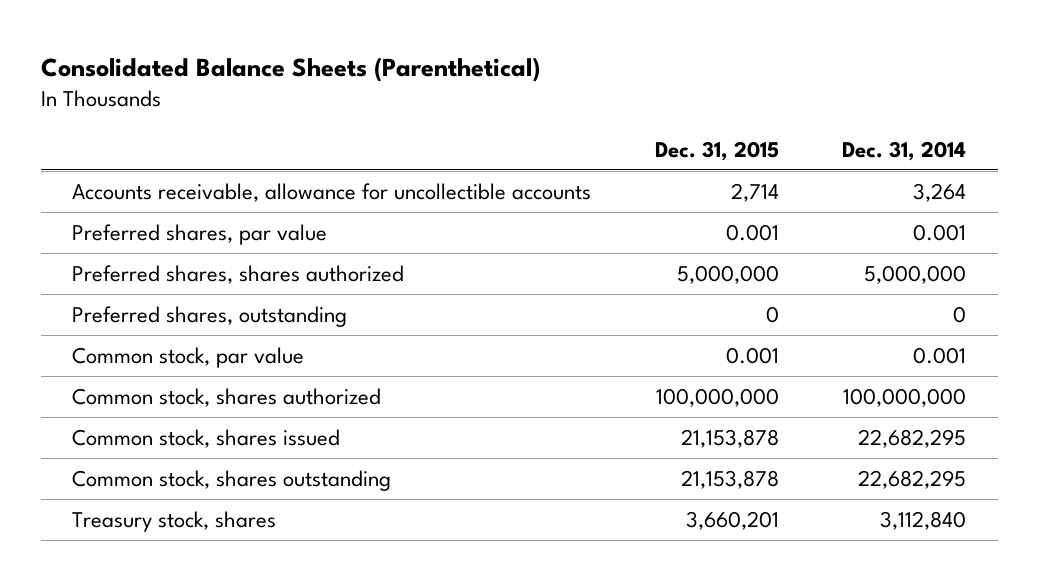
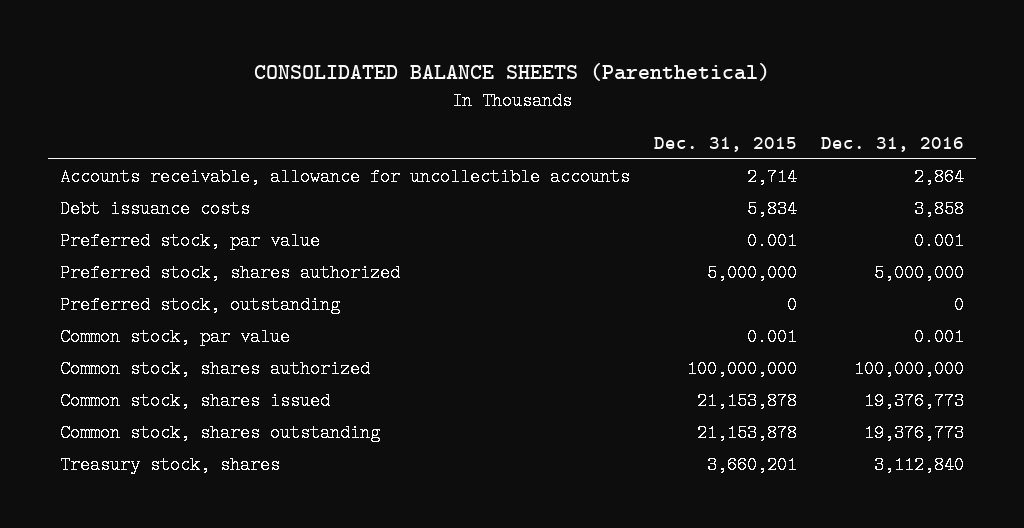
[40,56,540,82] Consolidated Balance Sheets (Parenthetical) -> [254,63,771,82] CONSOLIDATED BALANCE SHEETS (Parenthetical)
[841,141,966,162] Dec. 31, 2014 -> none
none -> [821,136,965,152] Dec. 31, 2016
none -> [59,200,250,219] Debt issuance costs
[72,223,328,245] Preferred shares, par value -> [59,232,320,251] Preferred stock, par value
[72,264,405,284] Preferred shares, shares authorized -> [59,264,400,283] Preferred stock, shares authorized
[72,305,348,327] Preferred shares, outstanding -> [59,296,340,315] Preferred stock, outstanding

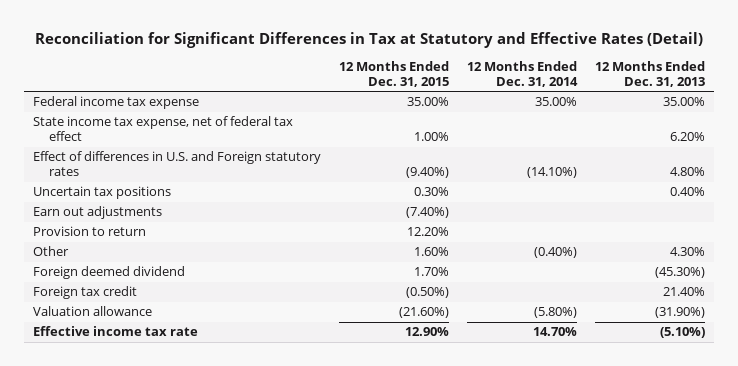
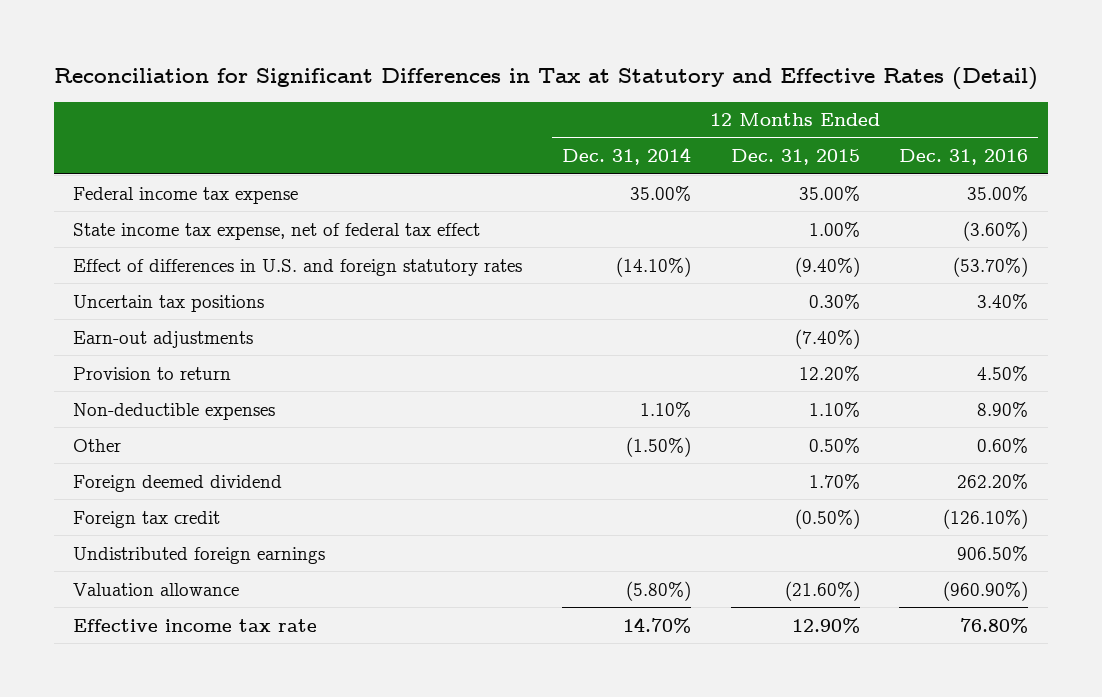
[595,61,706,88] 12 Months Ended Dec. 31, 2013 -> none
none -> [899,149,1029,166] Dec. 31, 2016
[32,151,321,177] Effect of differences in U.S. and Foreign statutory rates -> [73,258,523,276] Effect of differences in U.S. and foreign statutory rates
[32,206,162,220] Earn out adjustments -> [73,330,254,348] Earn-out adjustments
none -> [73,402,276,420] Non-deductible expenses
[413,247,449,257] 1.60% -> [808,437,860,453] 0.50%
[533,247,577,259] (0.40%) -> [626,436,692,457] (1.50%)
none -> [73,546,326,564] Undistributed foreign earnings

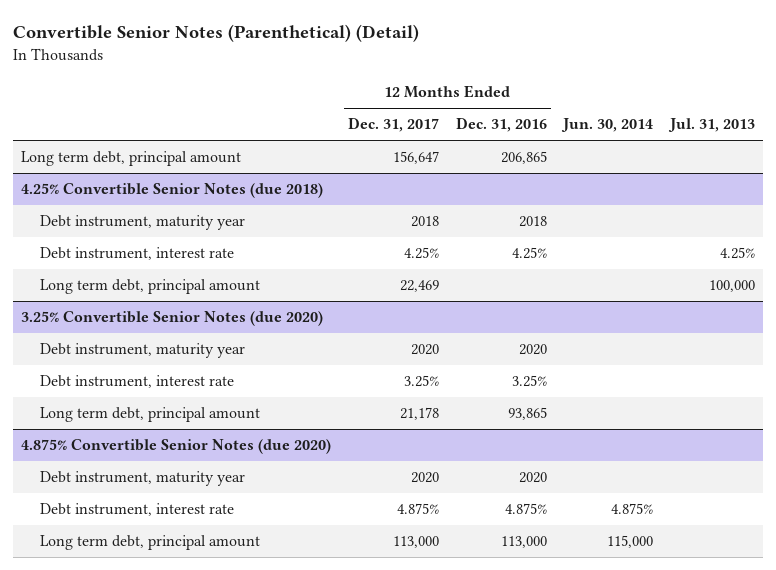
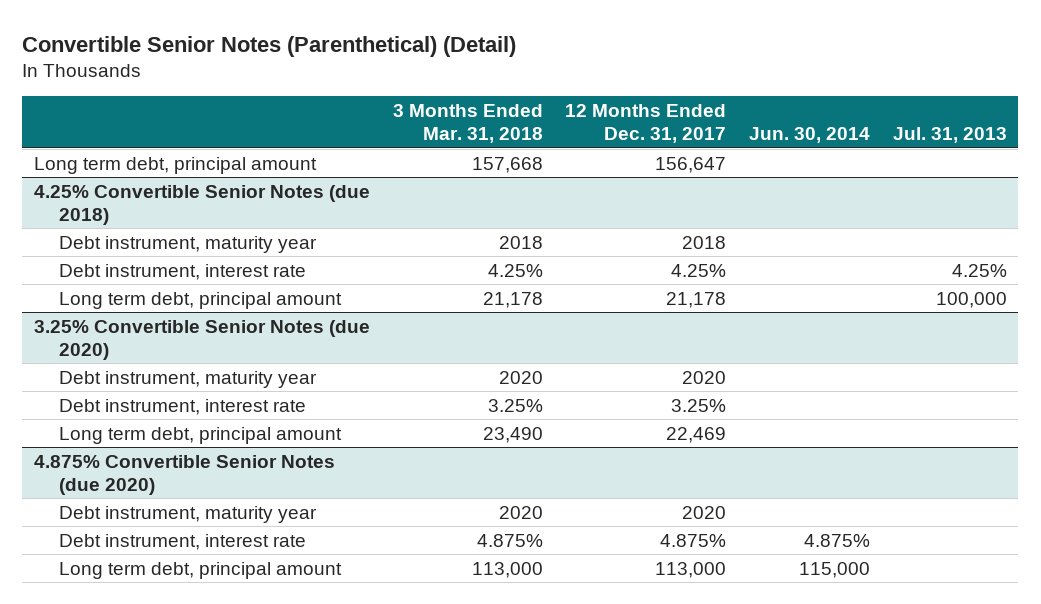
[455,117,547,133] Dec. 31, 2016 -> none
none -> [392,103,543,143] 3 Months Ended Mar. 31, 2018
[400,280,440,293] 22,469 -> [666,291,727,308] 21,178
[400,407,440,421] 21,178 -> [666,426,727,443] 22,469

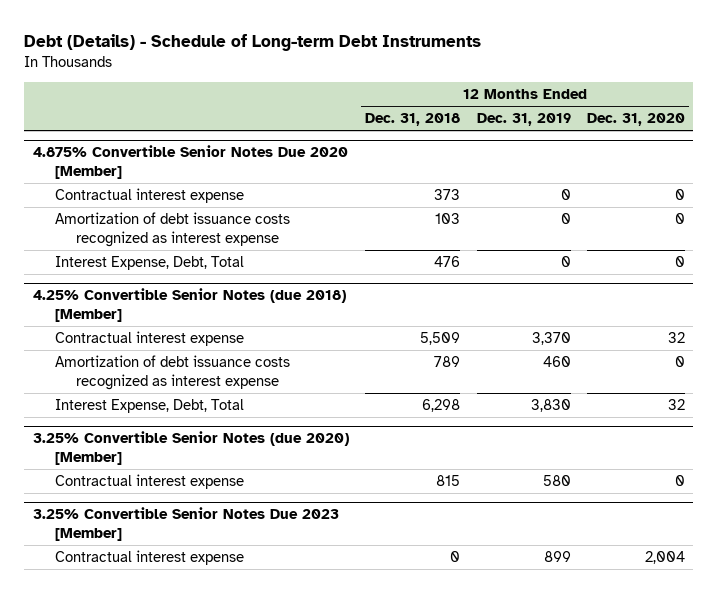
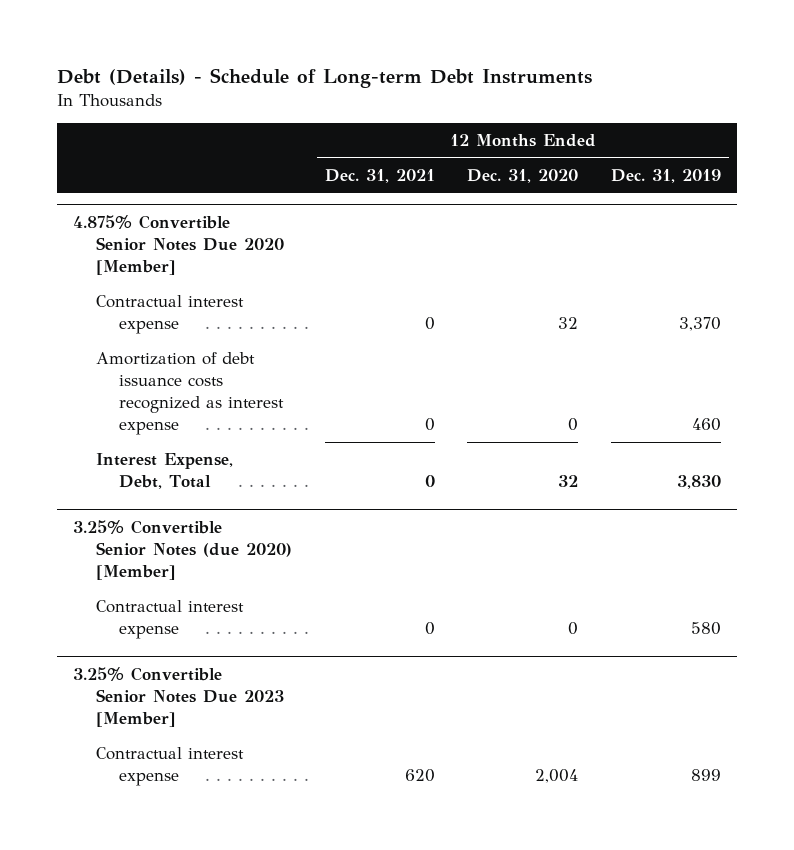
[365,113,461,127] Dec. 31, 2018 -> none
none -> [324,169,435,184] Dec. 31, 2021
[54,188,244,204] Contractual interest expense -> none
[54,212,290,247] Amortization of debt issuance costs recognized as interest expense -> none
[54,256,244,271] Interest Expense, Debt, Total -> none
[32,288,346,322] 4.25% Convertible Senior Notes (due 2018) [Member] -> none

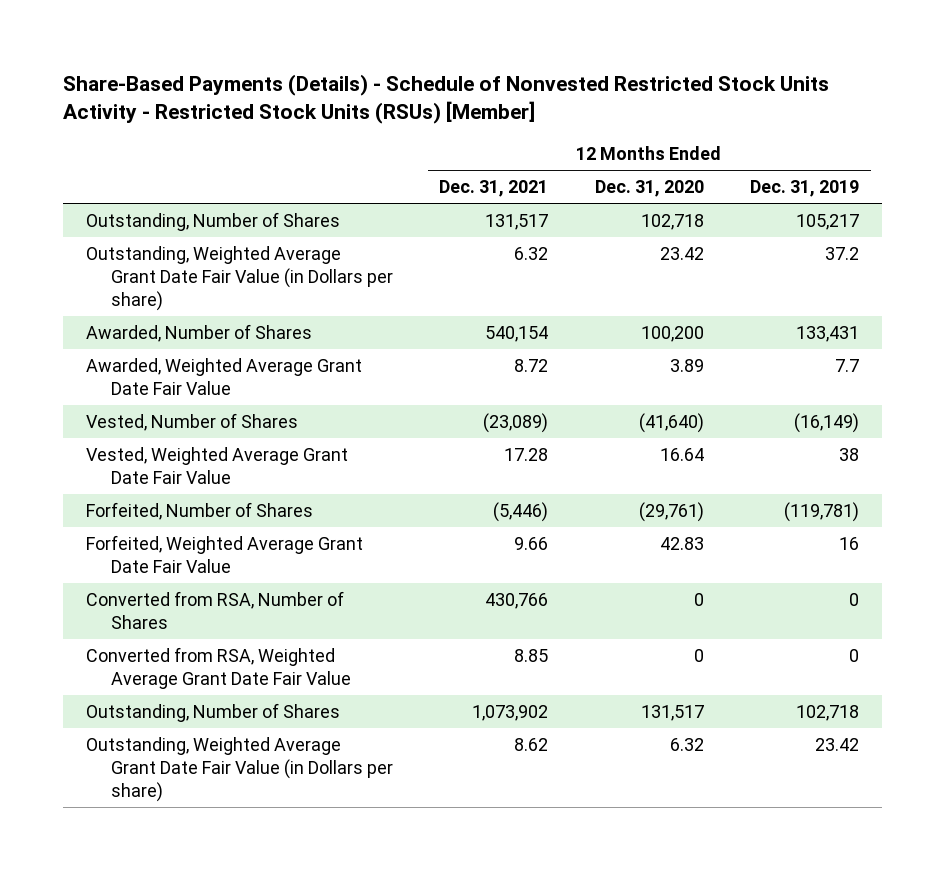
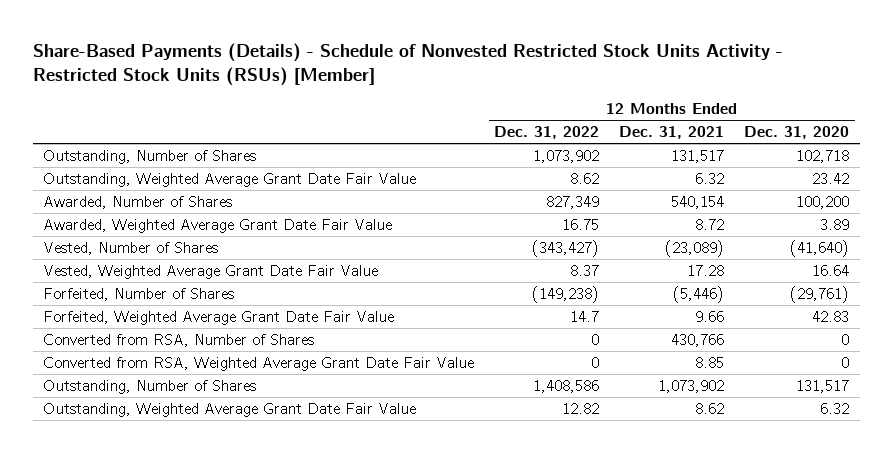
[749,180,859,198] Dec. 31, 2019 -> none
none -> [494,126,600,140] Dec. 31, 2022
[85,245,394,311] Outstanding, Weighted Average Grant Date Fair Value (in Dollars per share) -> [42,172,416,187] Outstanding, Weighted Average Grant Date Fair Value
[85,736,394,802] Outstanding, Weighted Average Grant Date Fair Value (in Dollars per share) -> [42,402,416,417] Outstanding, Weighted Average Grant Date Fair Value

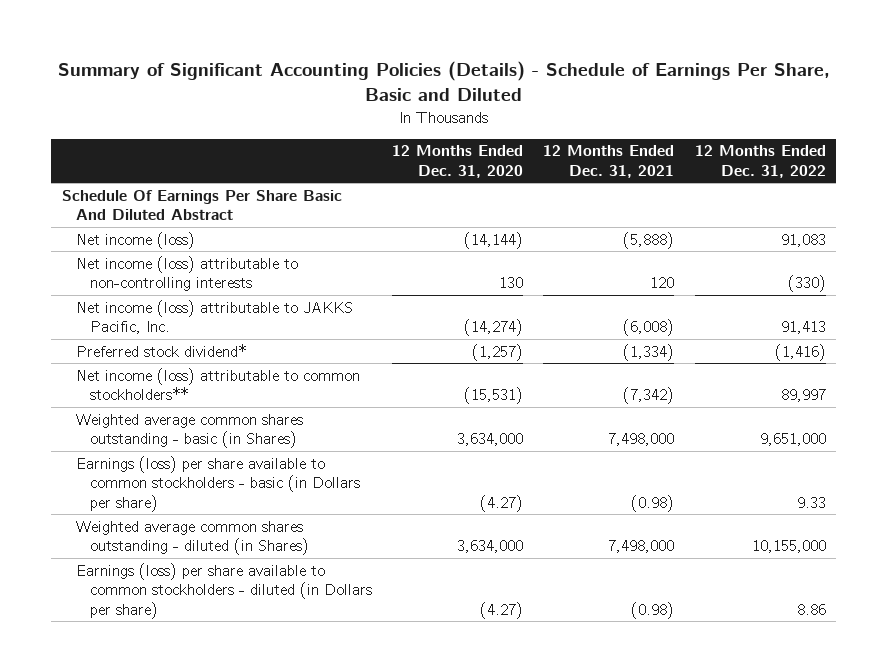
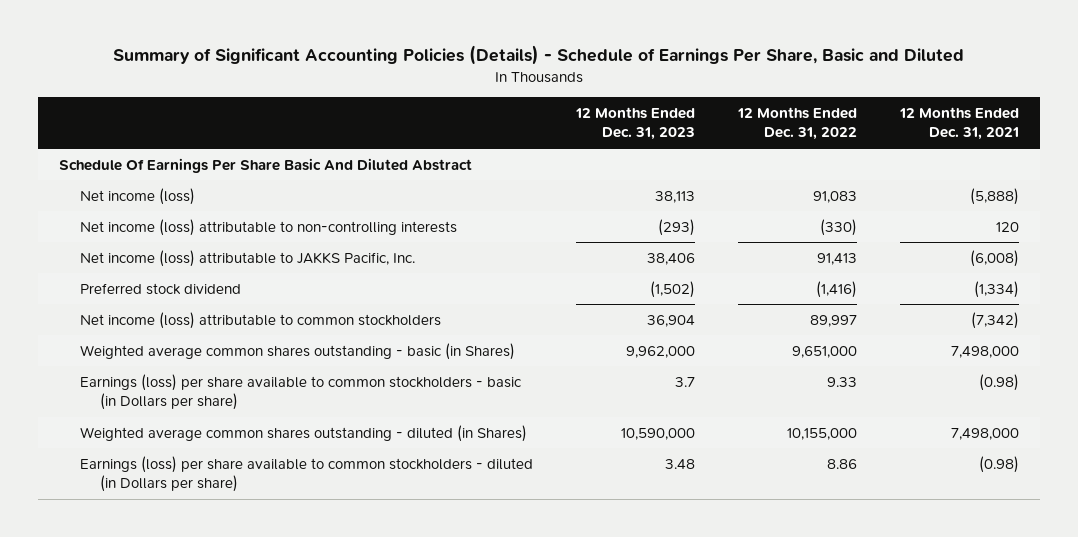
[392,145,524,178] 12 Months Ended Dec. 31, 2020 -> none
none -> [574,106,695,141] 12 Months Ended Dec. 31, 2023
[75,343,246,357] Preferred stock dividend* -> [79,282,241,295] Preferred stock dividend
[75,367,360,401] Net income (loss) attributable to common stockholders** -> [79,311,441,329] Net income (loss) attributable to common stockholders

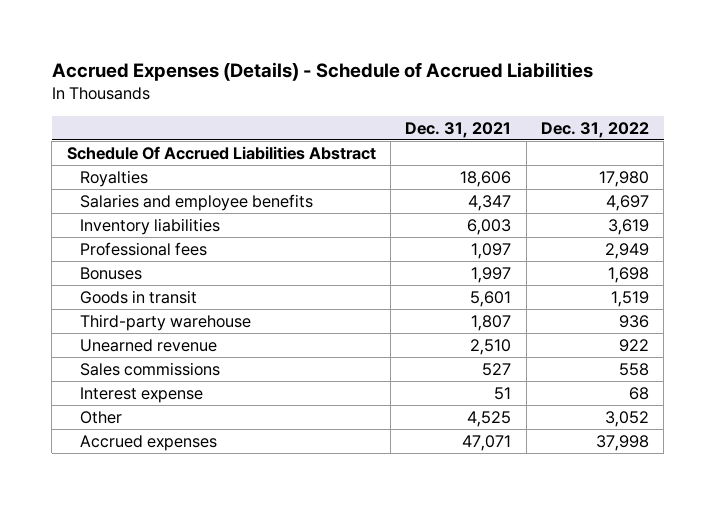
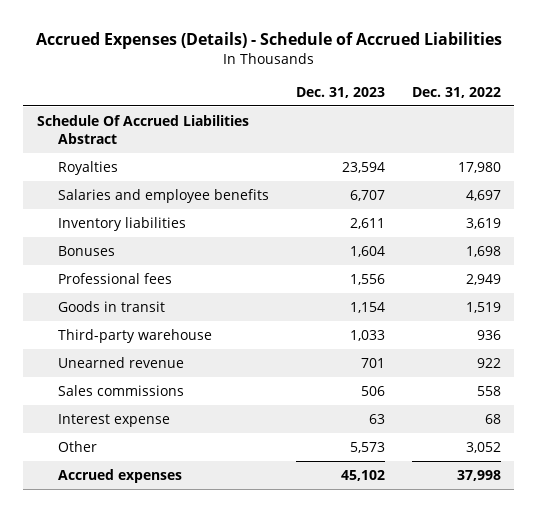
[405,121,512,138] Dec. 31, 2021 -> none
none -> [295,86,385,98] Dec. 31, 2023
[80,241,208,256] Professional fees -> [57,272,172,284] Professional fees

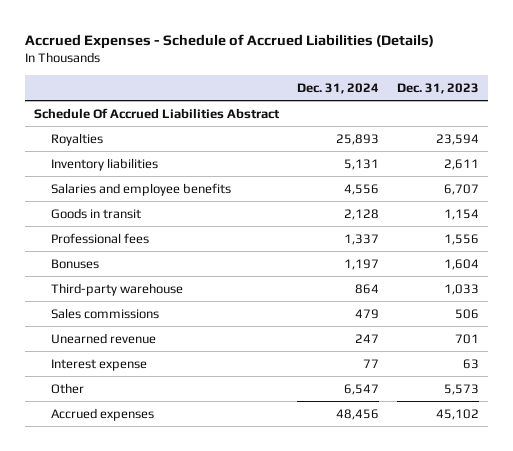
[35,31,502,49] Accrued Expenses (Details) - Schedule of Accrued Liabilities -> [24,33,434,49] Accrued Expenses - Schedule of Accrued Liabilities (Details)
[411,86,501,98] Dec. 31, 2022 -> none
none -> [296,82,379,94] Dec. 31, 2024
[57,188,269,203] Salaries and employee benefits -> [51,182,232,196] Salaries and employee benefits
[57,272,172,284] Professional fees -> [51,232,150,244] Professional fees
[57,245,115,256] Bonuses -> [51,258,100,269] Bonuses
[57,356,184,368] Unearned revenue -> [51,332,157,344] Unearned revenue

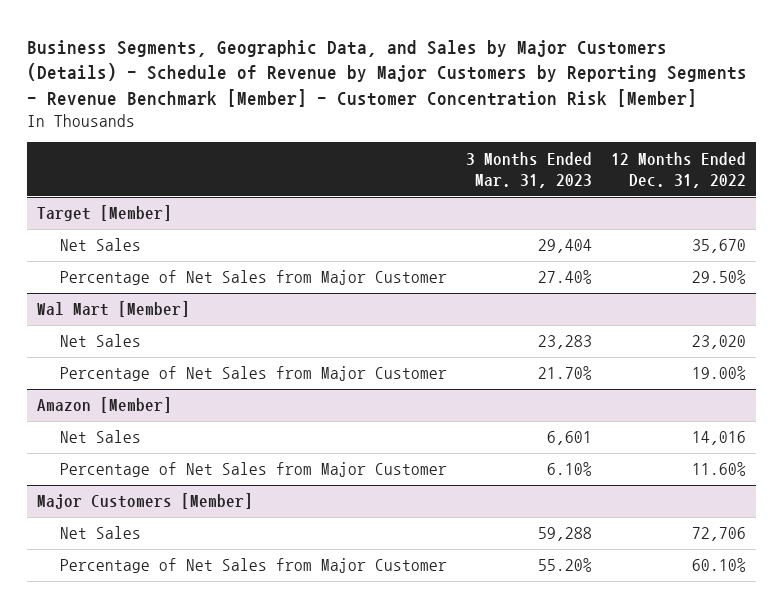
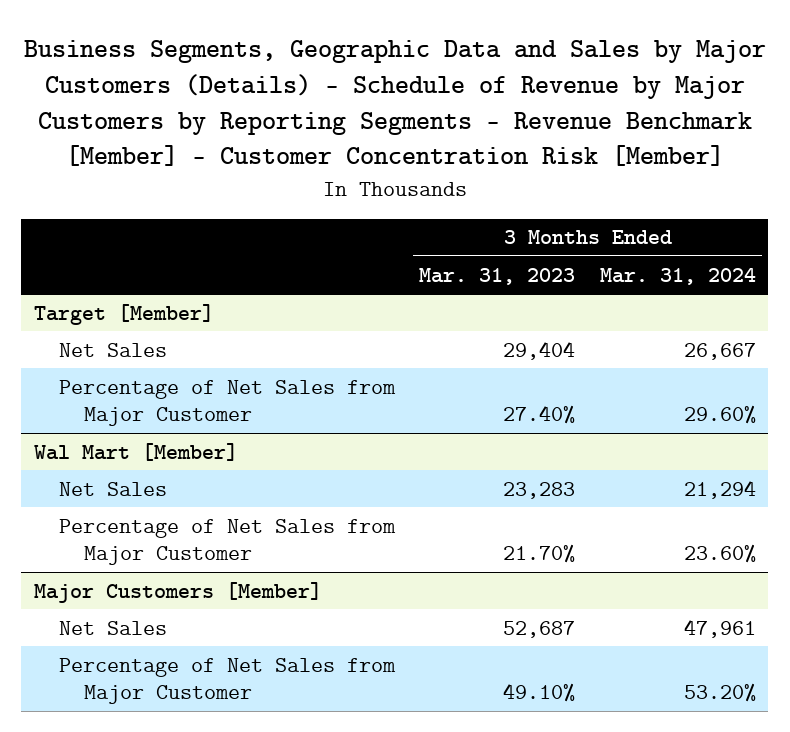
[27,39,748,107] Business Segments, Geographic Data, and Sales by Major Customers (Details) - Schedule of Revenue by Major Customers by Reporting Segments - Revenue Benchmark [Member] - Customer Concentration Risk [Member] -> [23,40,766,167] Business Segments, Geographic Data and Sales by Major Customers (Details) - Schedule of Revenue by Major Customers by Reporting Segments - Revenue Benchmark [Member] - Customer Concentration Risk [Member]
[611,151,747,188] 12 Months Ended Dec. 31, 2022 -> none
none -> [600,267,757,285] Mar. 31, 2024
[36,397,172,414] Amazon [Member] -> none
[59,430,141,444] Net Sales -> none
[59,462,447,478] Percentage of Net Sales from Major Customer -> none
[538,527,593,542] 59,288 -> [503,620,576,638] 52,687
[538,558,593,573] 55.20% -> [503,683,576,703] 49.10%

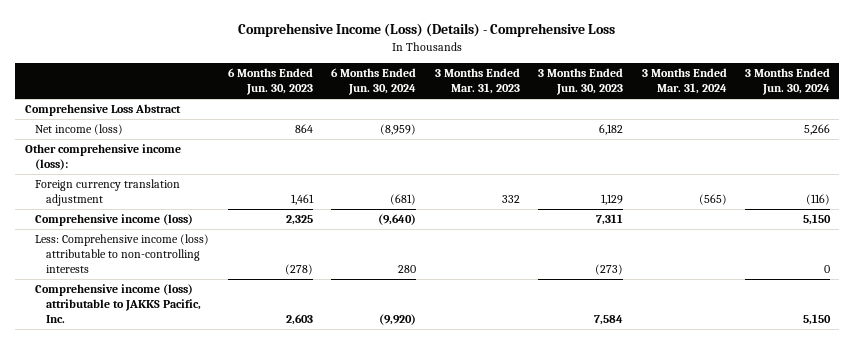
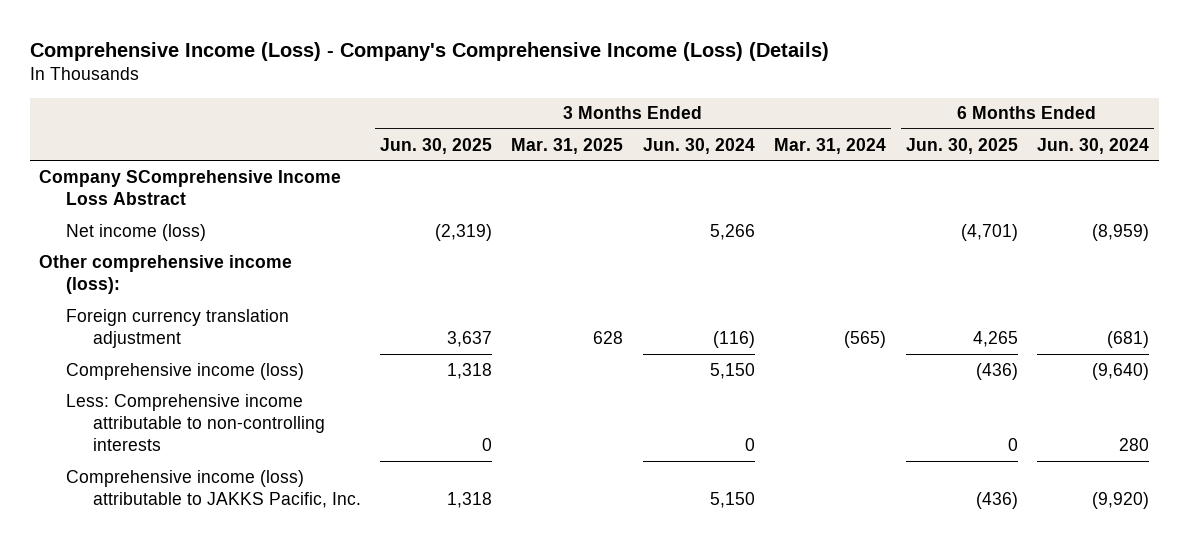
[238,23,616,38] Comprehensive Income (Loss) (Details) - Comprehensive Loss -> [29,41,829,61] Comprehensive Income (Loss) - Company's Comprehensive Income (Loss) (Details)
[227,68,313,96] 6 Months Ended Jun. 30, 2023 -> none
[434,68,520,95] 3 Months Ended Mar. 31, 2023 -> none
[538,68,624,96] 3 Months Ended Jun. 30, 2023 -> none
none -> [380,137,493,154] Jun. 30, 2025
none -> [511,137,624,154] Mar. 31, 2025
none -> [905,137,1018,154] Jun. 30, 2025
[24,104,181,117] Comprehensive Loss Abstract -> none
none -> [39,169,342,205] Company SComprehensive Income Loss Abstract
[35,234,210,274] Less: Comprehensive income (loss) attributable to non-controlling interests -> [65,393,325,452] Less: Comprehensive income attributable to non-controlling interests

